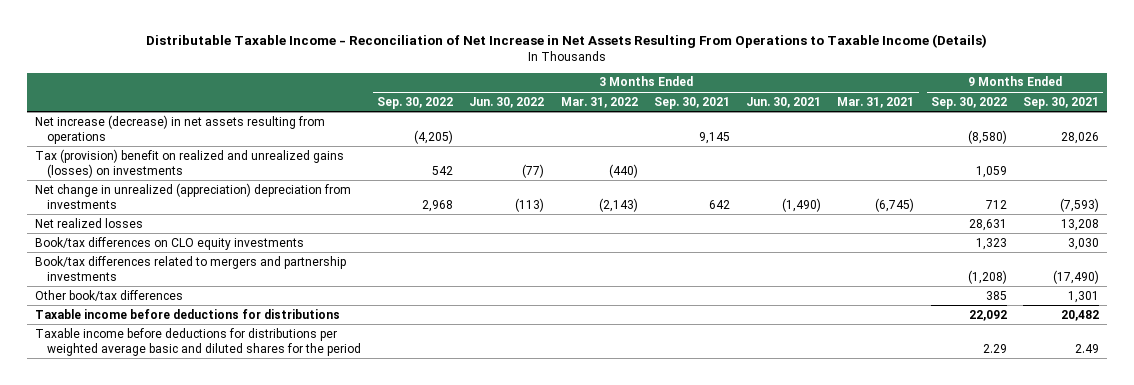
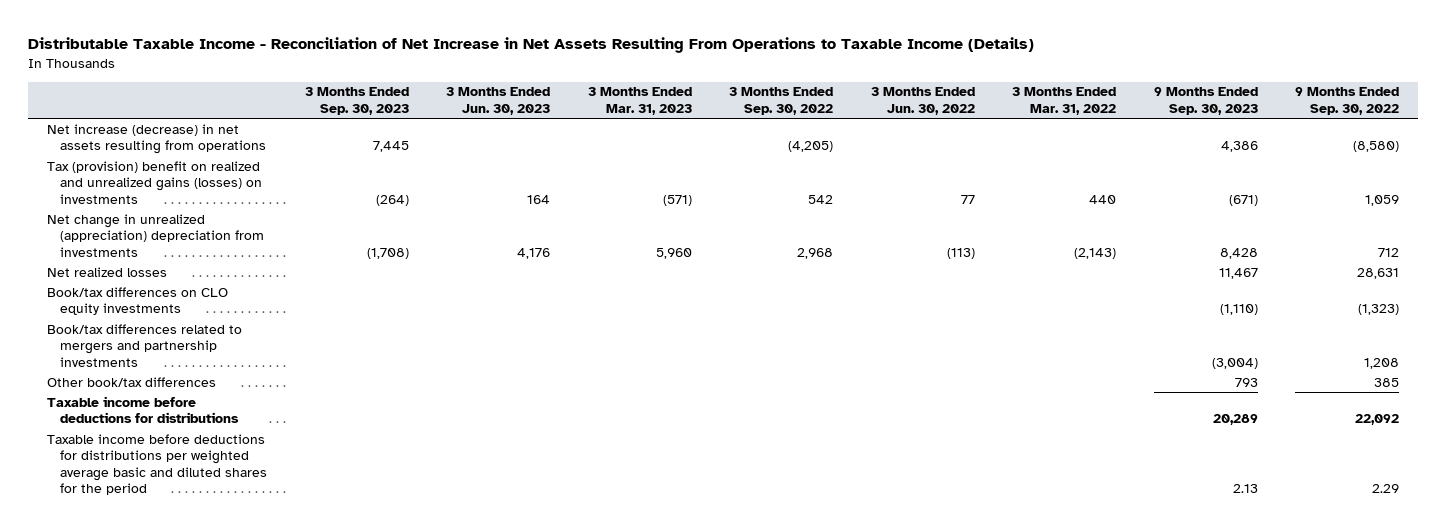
[653,96,730,109] Sep. 30, 2021 -> none
[746,96,822,108] Jun. 30, 2021 -> none
[837,96,915,108] Mar. 31, 2021 -> none
[1022,96,1099,109] Sep. 30, 2021 -> none
none -> [304,87,409,115] 3 Months Ended Sep. 30, 2023
none -> [446,87,551,115] 3 Months Ended Jun. 30, 2023
none -> [587,87,692,115] 3 Months Ended Mar. 31, 2023
none -> [1153,87,1258,115] 9 Months Ended Sep. 30, 2023
[522,163,545,178] (77) -> [960,194,975,204] 77
[608,163,638,178] (440) -> [1089,194,1117,204] 440
[975,237,1007,250] 1,323 -> [1358,304,1400,316] (1,323)
[967,269,1007,284] (1,208) -> [1364,357,1400,369] 1,208

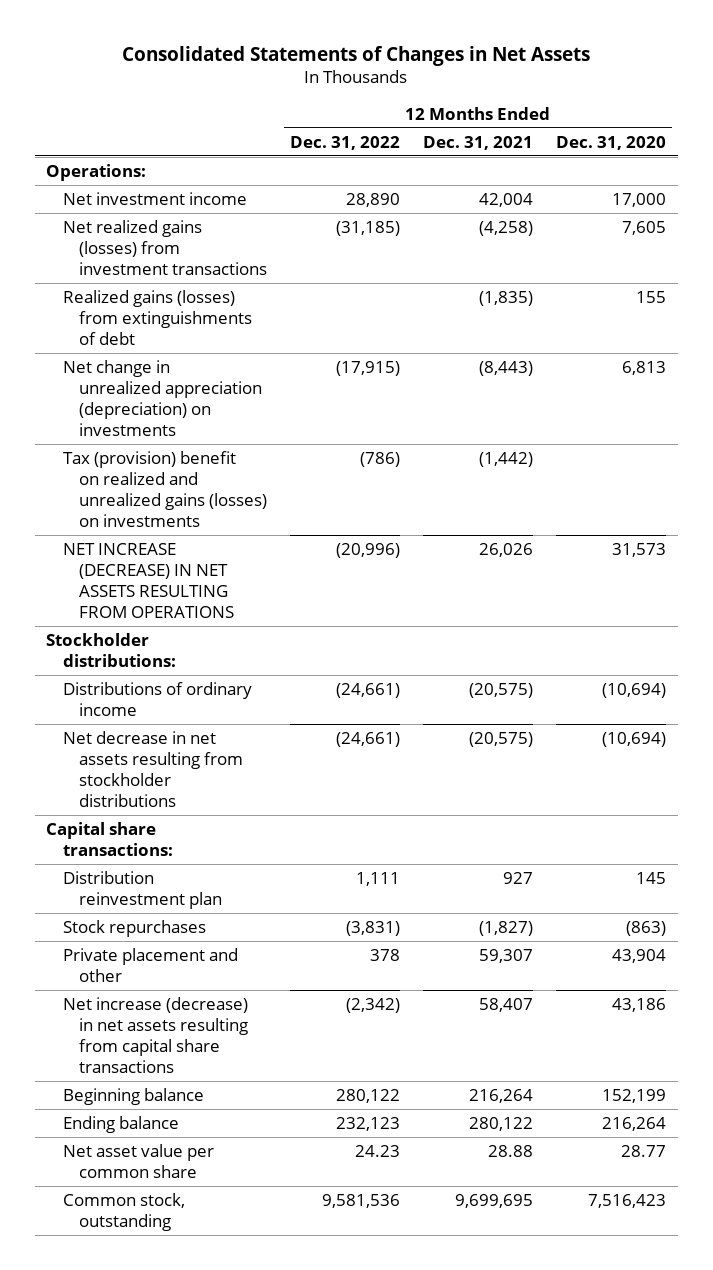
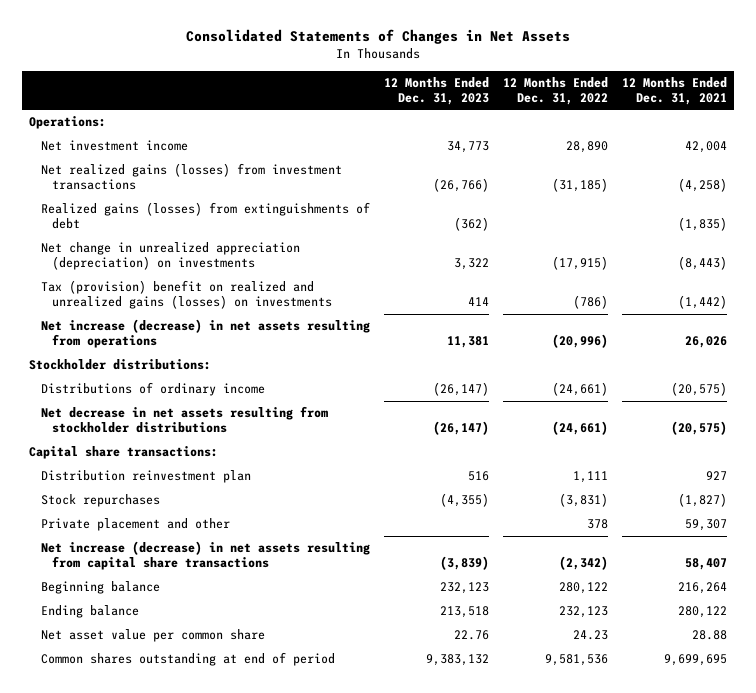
[556,135,667,150] Dec. 31, 2020 -> none
none -> [383,76,489,105] 12 Months Ended Dec. 31, 2023
[62,542,234,618] NET INCREASE (DECREASE) IN NET ASSETS RESULTING FROM OPERATIONS -> [40,319,370,349] Net increase (decrease) in net assets resulting from operations
[62,1192,185,1231] Common stock, outstanding -> [40,652,335,667] Common shares outstanding at end of period

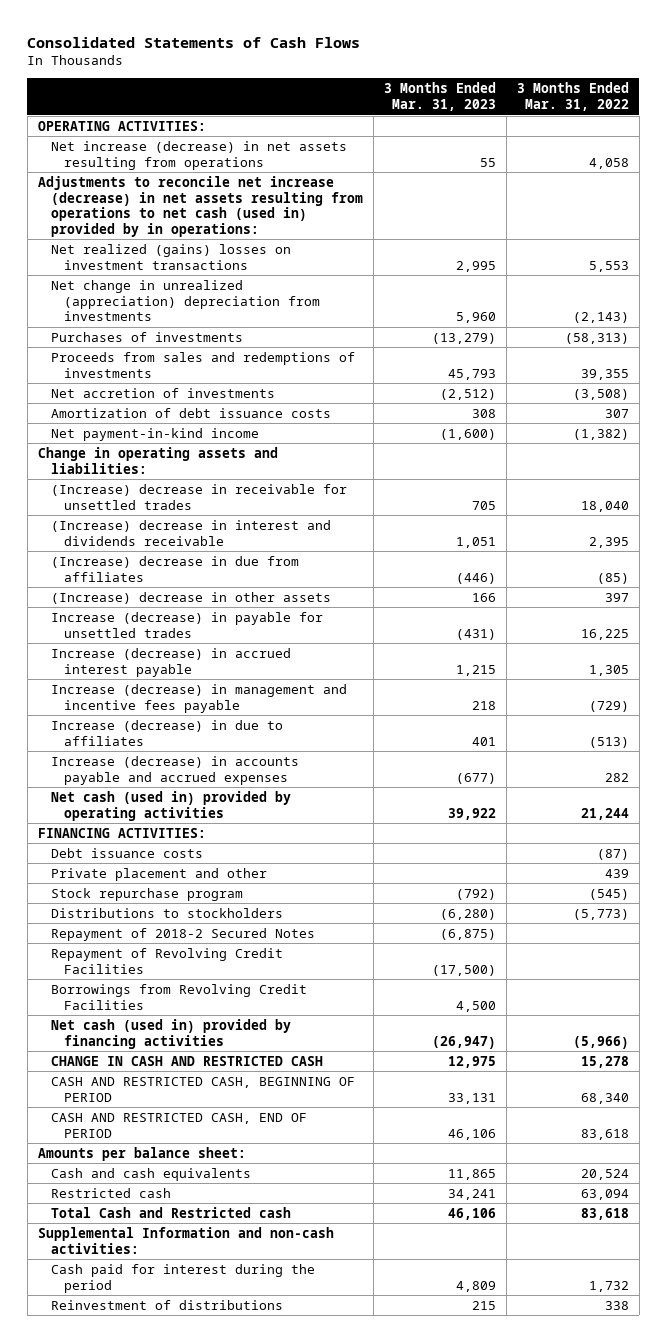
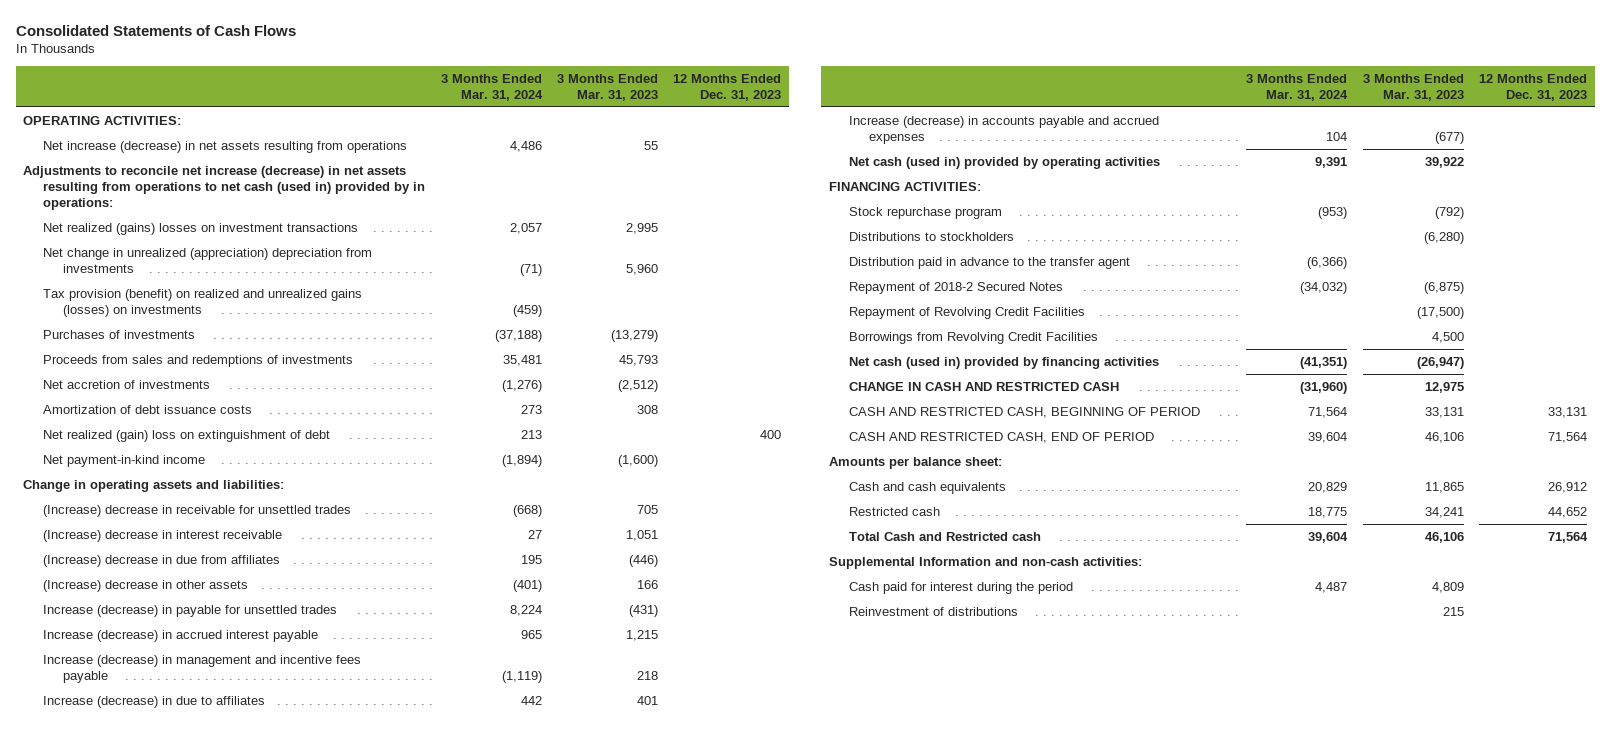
[516,82,629,112] 3 Months Ended Mar. 31, 2022 -> none
none -> [440,73,543,101] 3 Months Ended Mar. 31, 2024
none -> [673,73,782,101] 12 Months Ended Dec. 31, 2023
none -> [43,288,363,318] Tax provision (benefit) on realized and unrealized gains (losses) on investments
none -> [43,429,331,442] Net realized (gain) loss on extinguishment of debt
[50,519,331,546] (Increase) decrease in interest and dividends receivable -> [43,529,283,542] (Increase) decrease in interest receivable
[50,847,203,858] Debt issuance costs -> none
[50,867,267,881] Private placement and other -> none
none -> [848,256,1130,269] Distribution paid in advance to the transfer agent

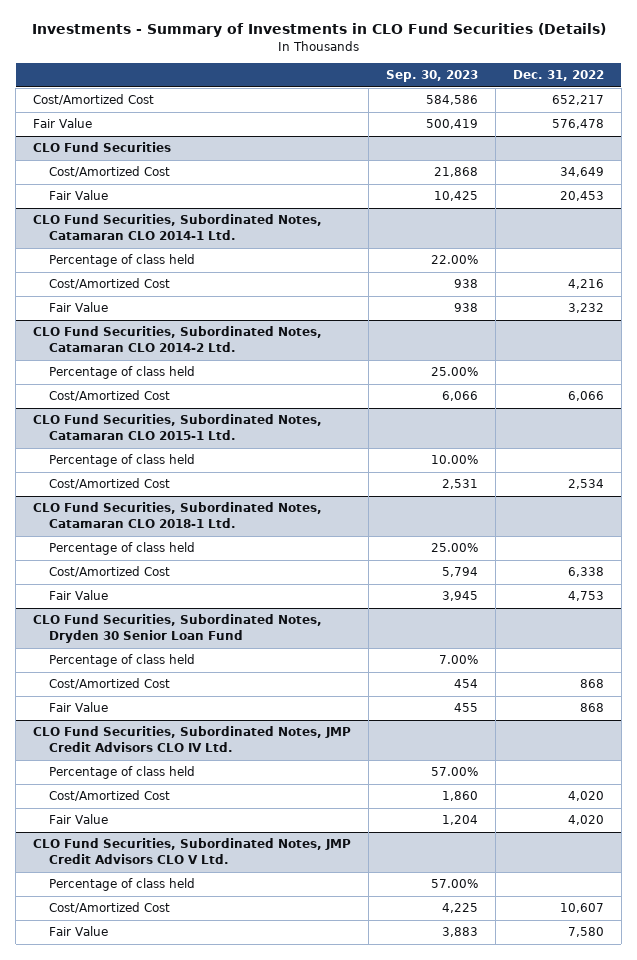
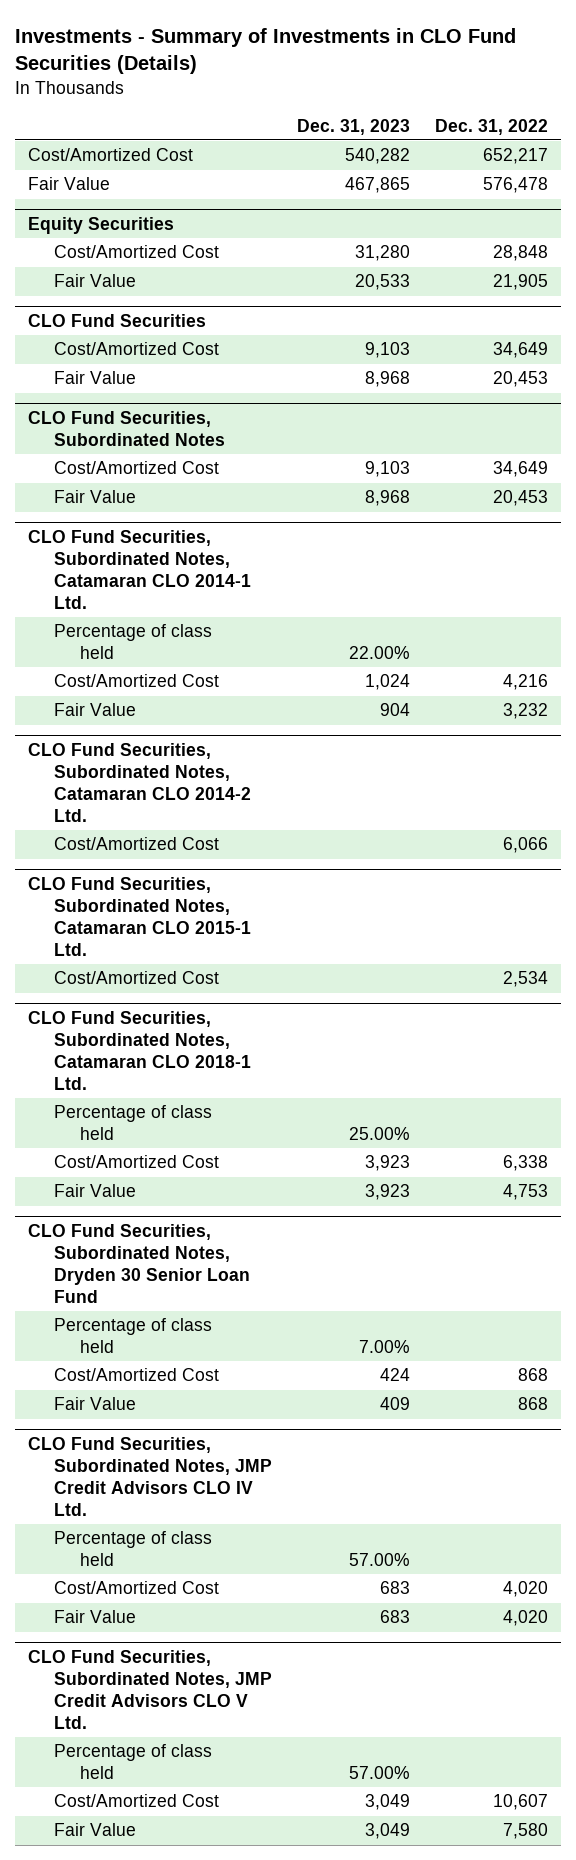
[386,70,479,83] Sep. 30, 2023 -> none
none -> [297,118,411,135] Dec. 31, 2023
none -> [27,217,174,235] Equity Securities
none -> [54,245,220,259] Cost/Amortized Cost
none -> [54,274,137,288] Fair Value
none -> [27,411,226,447] CLO Fund Securities, Subordinated Notes
none -> [54,461,220,475] Cost/Amortized Cost
none -> [54,490,137,504] Fair Value
[49,366,196,380] Percentage of class held -> none
[49,454,196,468] Percentage of class held -> none

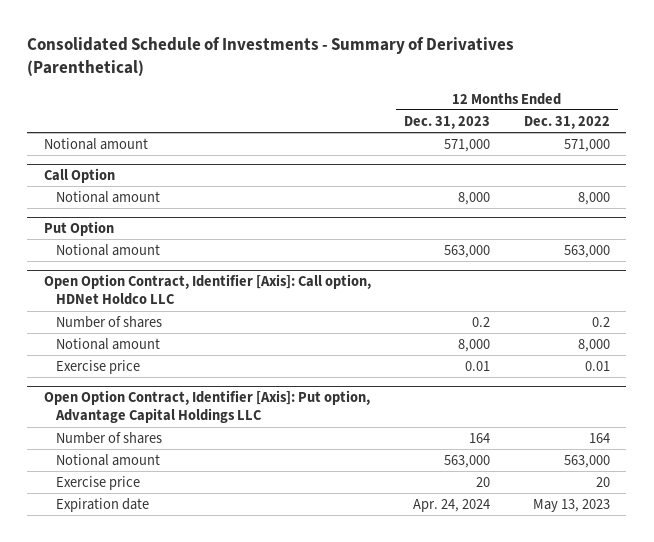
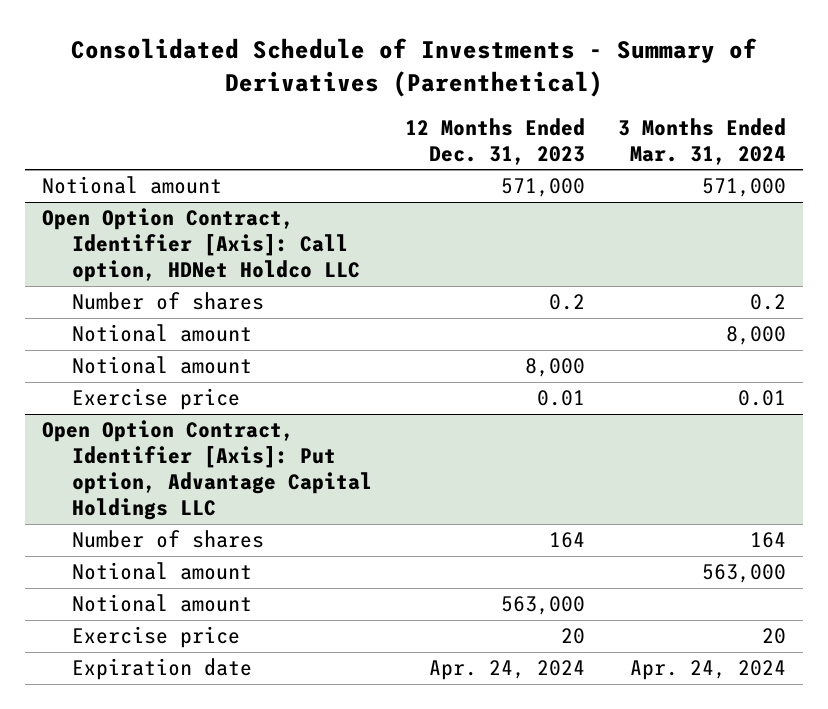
[523,115,610,129] Dec. 31, 2022 -> none
none -> [618,117,787,165] 3 Months Ended Mar. 31, 2024
[43,168,115,184] Call Option -> none
[56,190,161,203] Notional amount -> none
[43,221,114,237] Put Option -> none
[56,243,161,256] Notional amount -> none
none -> [72,324,253,343] Notional amount
none -> [72,562,253,581] Notional amount

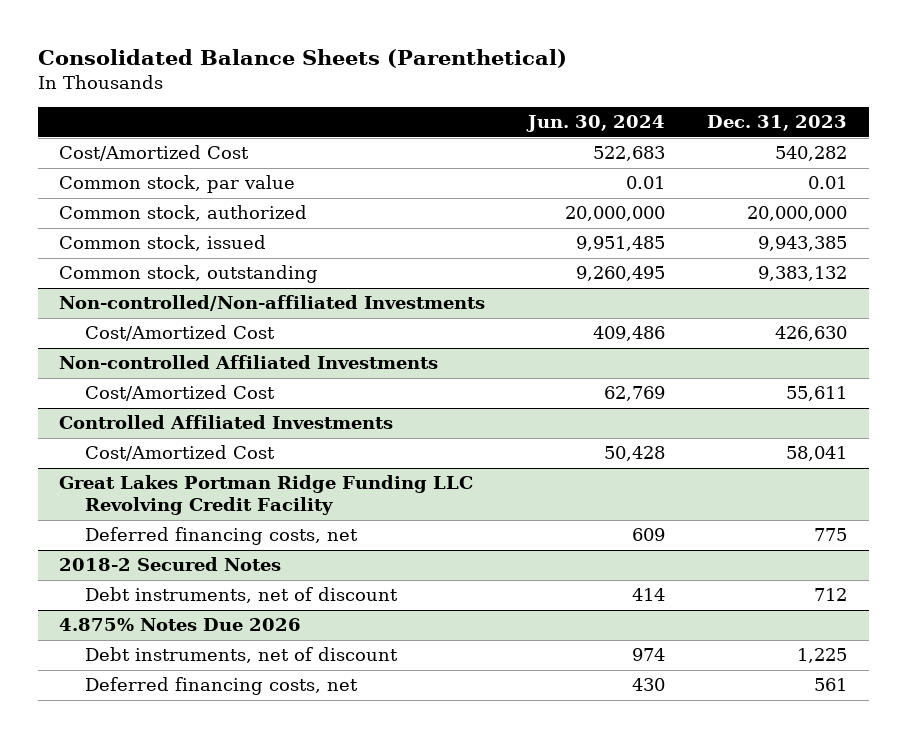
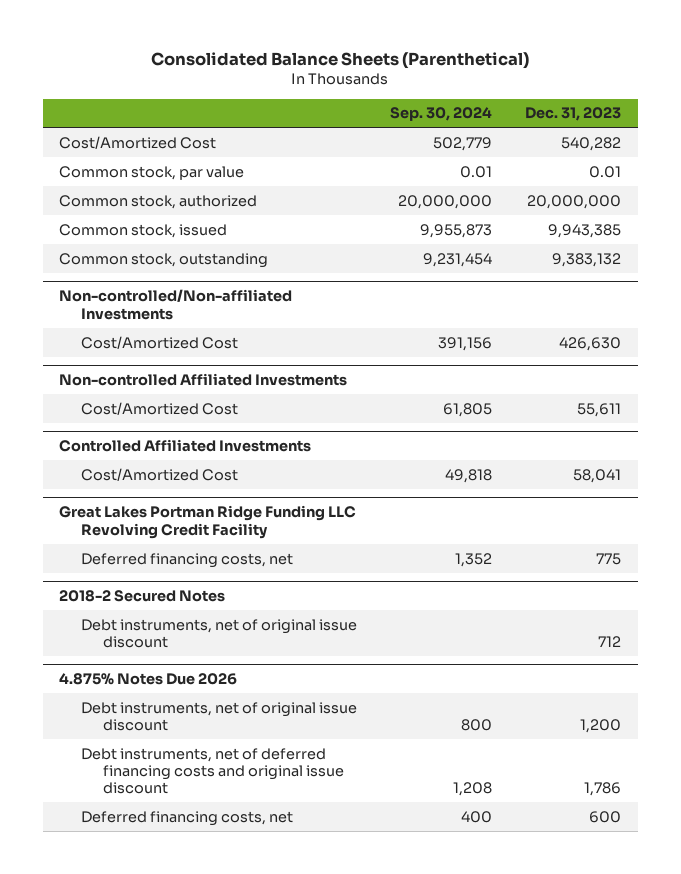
[525,115,665,133] Jun. 30, 2024 -> none
none -> [390,107,493,122] Sep. 30, 2024
[84,587,398,604] Debt instruments, net of discount -> [81,618,358,648] Debt instruments, net of original issue discount
[84,647,398,664] Debt instruments, net of discount -> [81,701,358,731] Debt instruments, net of original issue discount
[797,648,848,664] 1,225 -> [580,718,622,733] 1,200
none -> [81,747,345,795] Debt instruments, net of deferred financing costs and original issue discount
[814,678,848,692] 561 -> [589,810,622,823] 600

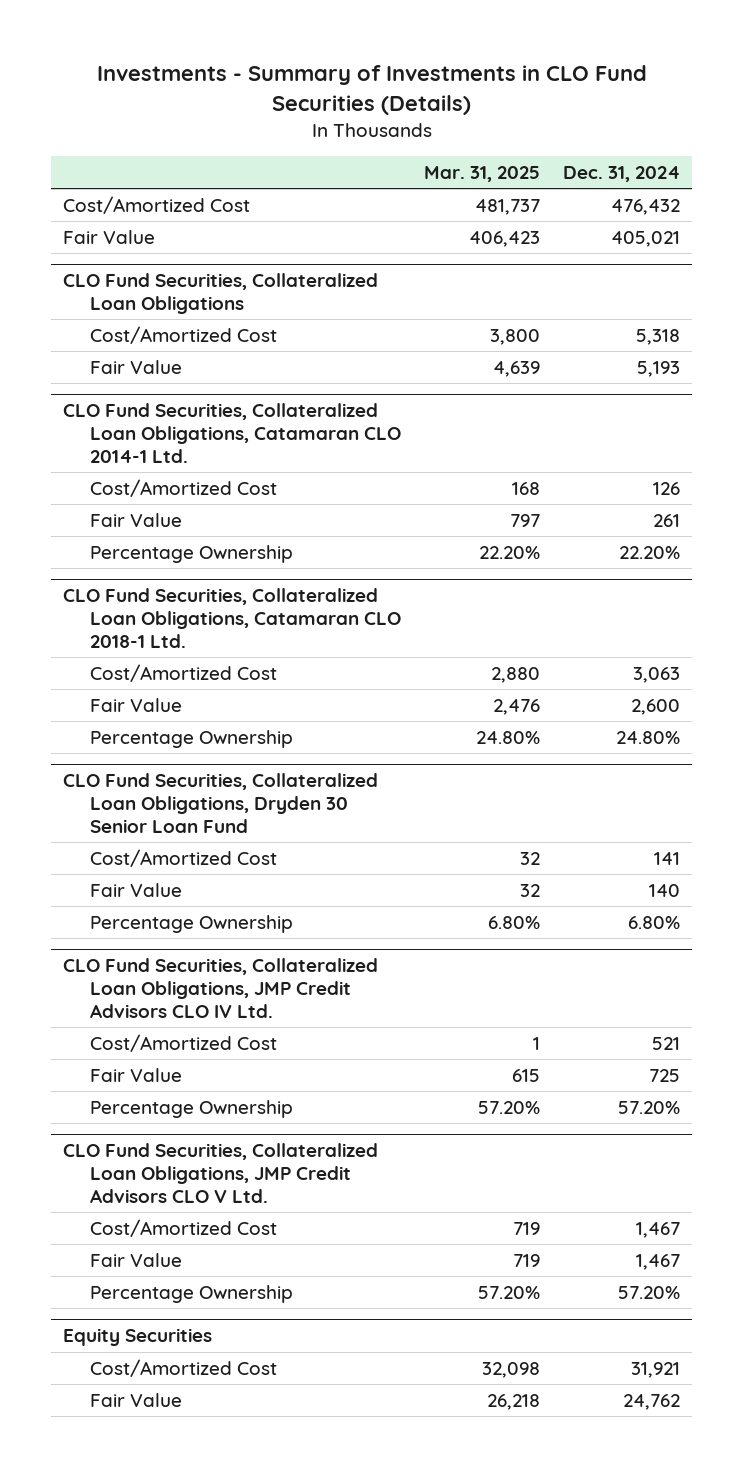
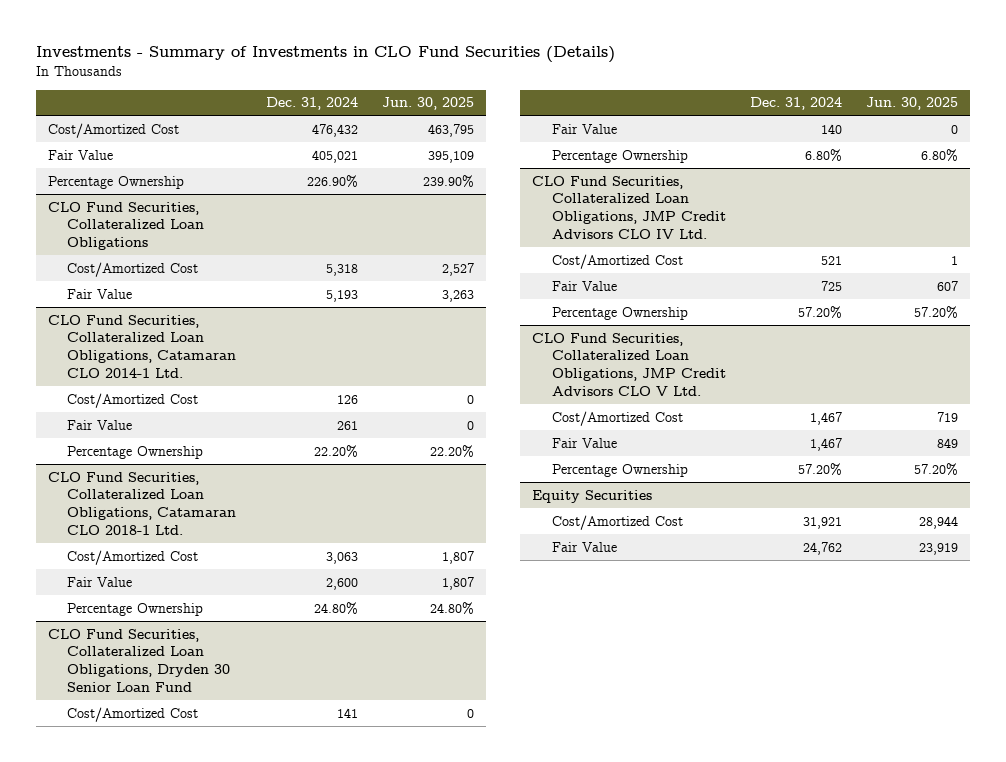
[424,165,541,182] Mar. 31, 2025 -> none
none -> [381,97,474,111] Jun. 30, 2025
none -> [47,175,184,189] Percentage Ownership

